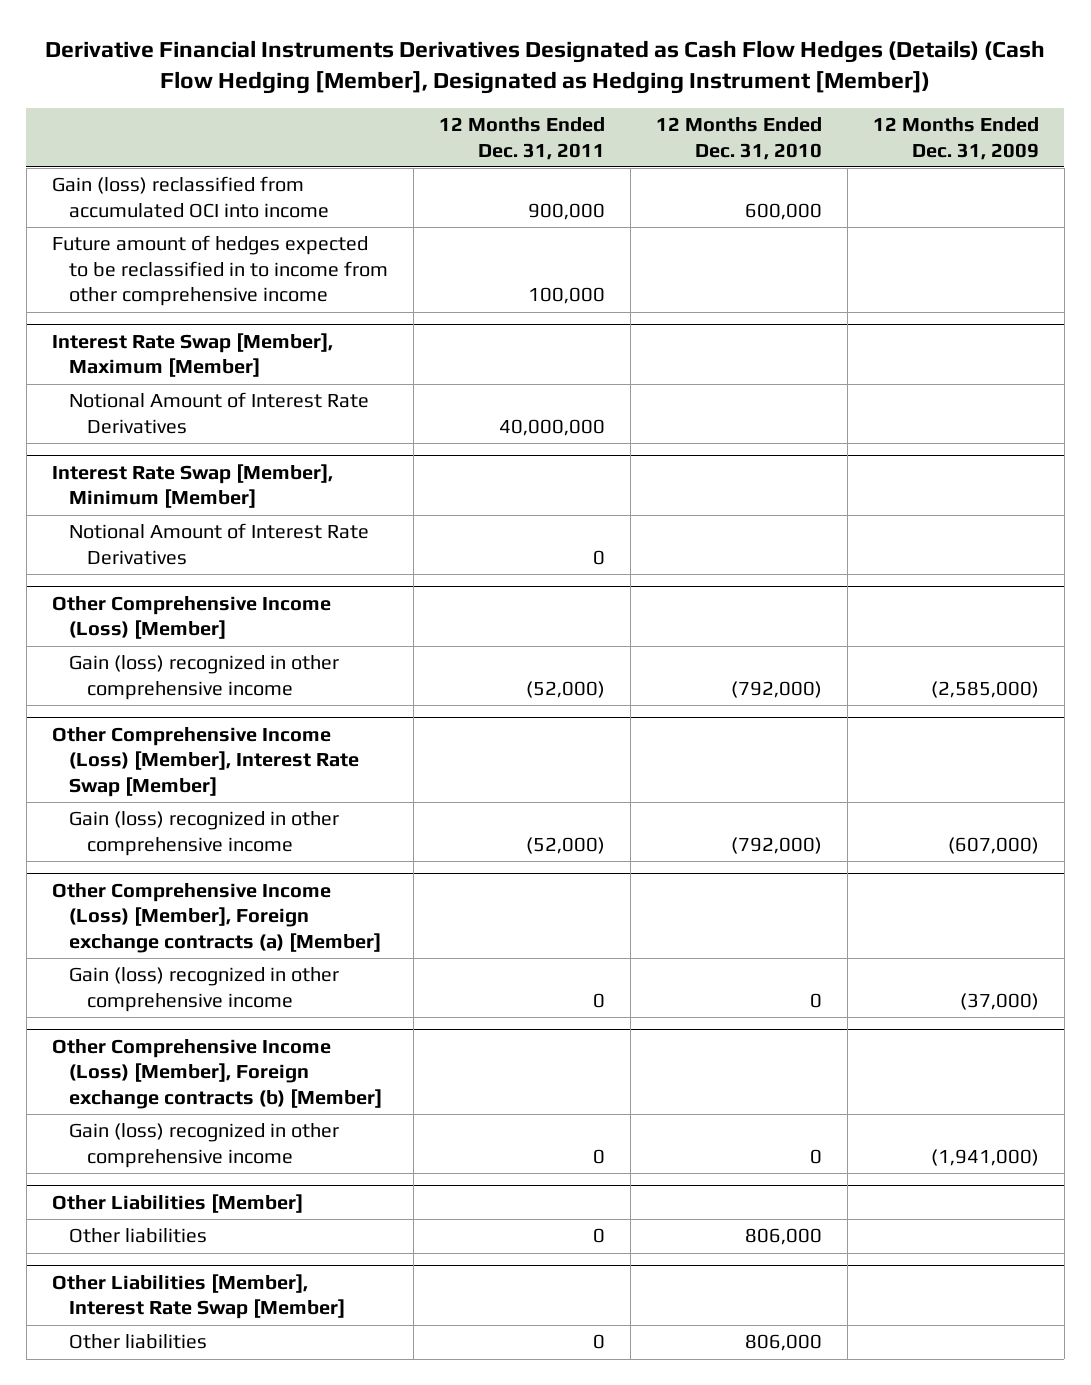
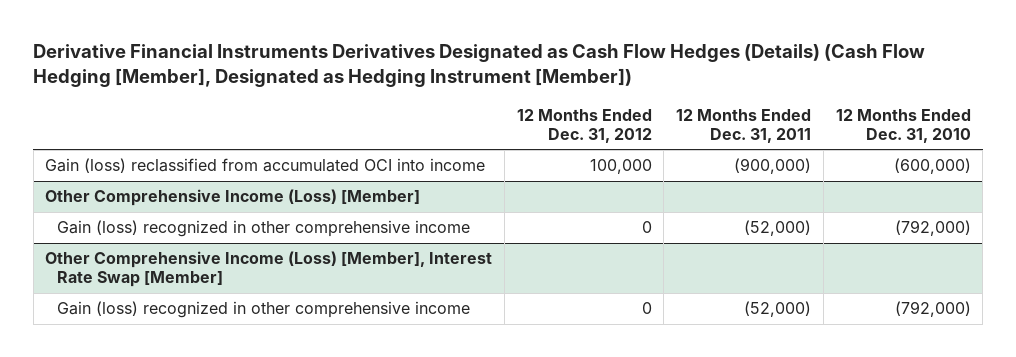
[872,117,1039,160] 12 Months Ended Dec. 31, 2009 -> none
none -> [516,108,652,143] 12 Months Ended Dec. 31, 2012
[51,235,389,307] Future amount of hedges expected to be reclassified in to income from other comprehensive income -> none
[51,333,333,378] Interest Rate Swap [Member], Maximum [Member] -> none
[69,392,370,434] Notional Amount of Interest Rate Derivatives -> none
[51,464,333,509] Interest Rate Swap [Member], Minimum [Member] -> none
[69,523,370,565] Notional Amount of Interest Rate Derivatives -> none
[528,202,606,220] 900,000 -> [734,158,812,175] (900,000)
[745,202,823,220] 600,000 -> [893,158,971,175] (600,000)
[51,883,382,953] Other Comprehensive Income (Loss) [Member], Foreign exchange contracts (a) [Member] -> none
[69,967,340,1012] Gain (loss) recognized in other comprehensive income -> none
[51,1039,383,1109] Other Comprehensive Income (Loss) [Member], Foreign exchange contracts (b) [Member] -> none
[69,1123,340,1168] Gain (loss) recognized in other comprehensive income -> none
[51,1194,303,1214] Other Liabilities [Member] -> none
[69,1228,208,1244] Other liabilities -> none
[51,1274,346,1320] Other Liabilities [Member], Interest Rate Swap [Member] -> none
[69,1334,208,1350] Other liabilities -> none

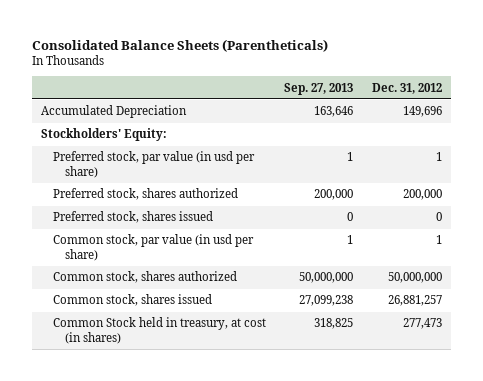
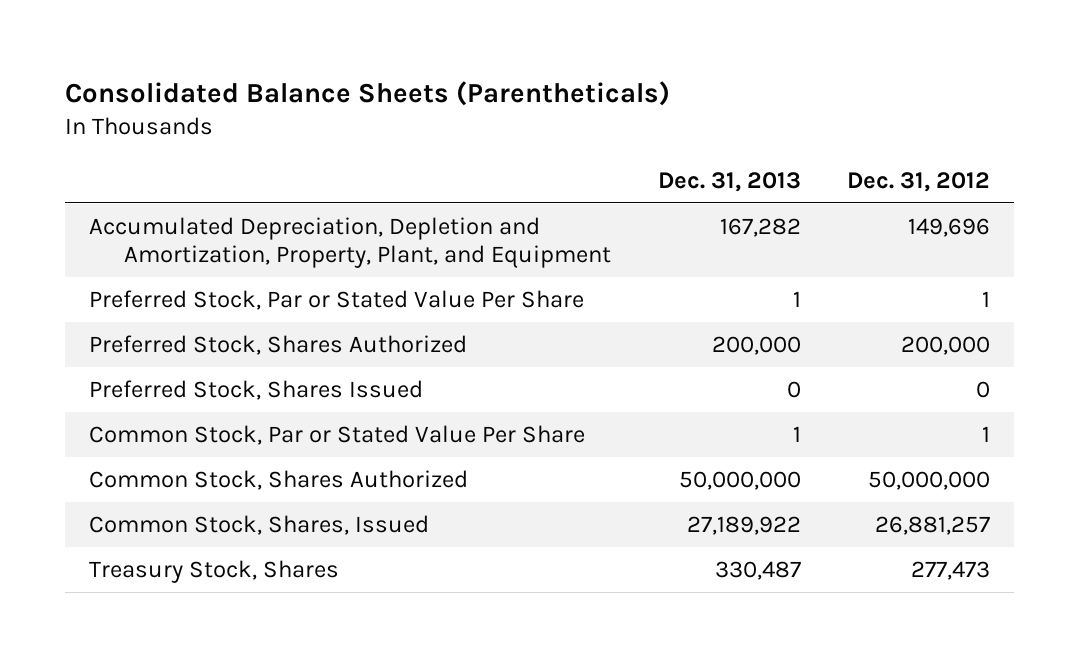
[284,82,354,95] Sep. 27, 2013 -> none
none -> [657,171,801,192] Dec. 31, 2013
[41,128,168,142] Stockholders' Equity: -> none
[41,105,188,119] Accumulated Depreciation -> [88,216,611,268] Accumulated Depreciation, Depletion and Amortization, Property, Plant, and Equipment
[53,151,256,178] Preferred stock, par value (in usd per share) -> [88,289,584,310] Preferred Stock, Par or Stated Value Per Share
[53,188,239,201] Preferred stock, shares authorized -> [88,334,467,355] Preferred Stock, Shares Authorized
[53,211,214,224] Preferred stock, shares issued -> [88,379,423,400] Preferred Stock, Shares Issued
[53,234,255,261] Common stock, par value (in usd per share) -> [88,424,585,445] Common Stock, Par or Stated Value Per Share
[53,271,238,284] Common stock, shares authorized -> [88,469,468,490] Common Stock, Shares Authorized
[53,294,213,307] Common stock, shares issued -> [88,514,429,535] Common Stock, Shares, Issued
[53,317,267,344] Common Stock held in treasury, at cost (in shares) -> [88,559,339,583] Treasury Stock, Shares

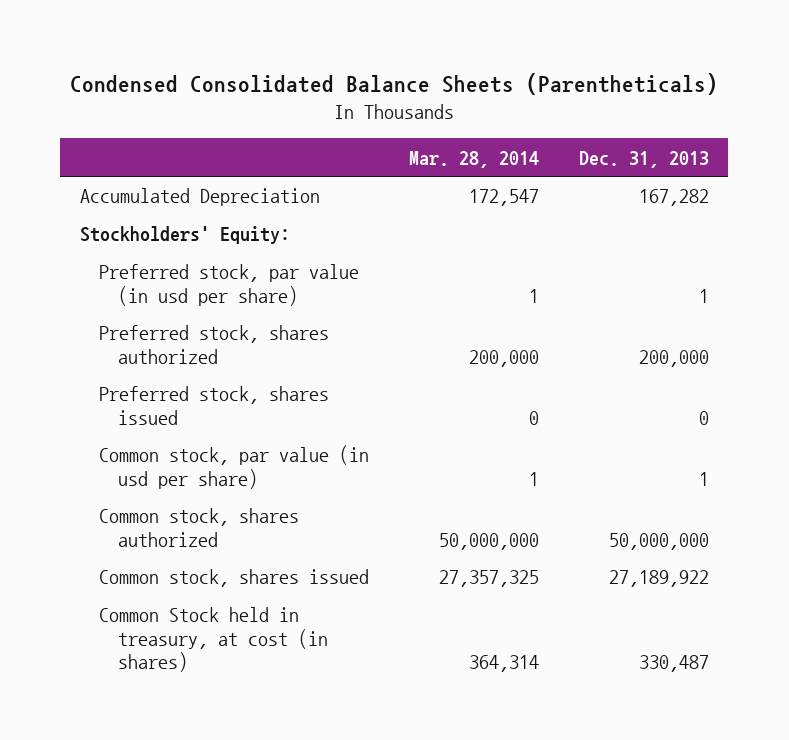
[65,81,671,107] Consolidated Balance Sheets (Parentheticals) -> [70,73,719,96] Condensed Consolidated Balance Sheets (Parentheticals)
[847,171,991,192] Dec. 31, 2012 -> none
none -> [408,150,539,168] Mar. 28, 2014
[88,216,611,268] Accumulated Depreciation, Depletion and Amortization, Property, Plant, and Equipment -> [80,188,321,207] Accumulated Depreciation
none -> [80,226,291,245] Stockholders' Equity:
[88,289,584,310] Preferred Stock, Par or Stated Value Per Share -> [99,264,360,306] Preferred stock, par value (in usd per share)
[88,334,467,355] Preferred Stock, Shares Authorized -> [99,325,330,364] Preferred stock, shares authorized
[88,379,423,400] Preferred Stock, Shares Issued -> [99,386,330,425] Preferred stock, shares issued
[88,424,585,445] Common Stock, Par or Stated Value Per Share -> [99,445,370,489] Common stock, par value (in usd per share)
[88,469,468,490] Common Stock, Shares Authorized -> [99,508,300,547] Common stock, shares authorized
[88,514,429,535] Common Stock, Shares, Issued -> [99,569,370,588] Common stock, shares issued
[88,559,339,583] Treasury Stock, Shares -> [99,607,329,672] Common Stock held in treasury, at cost (in shares)

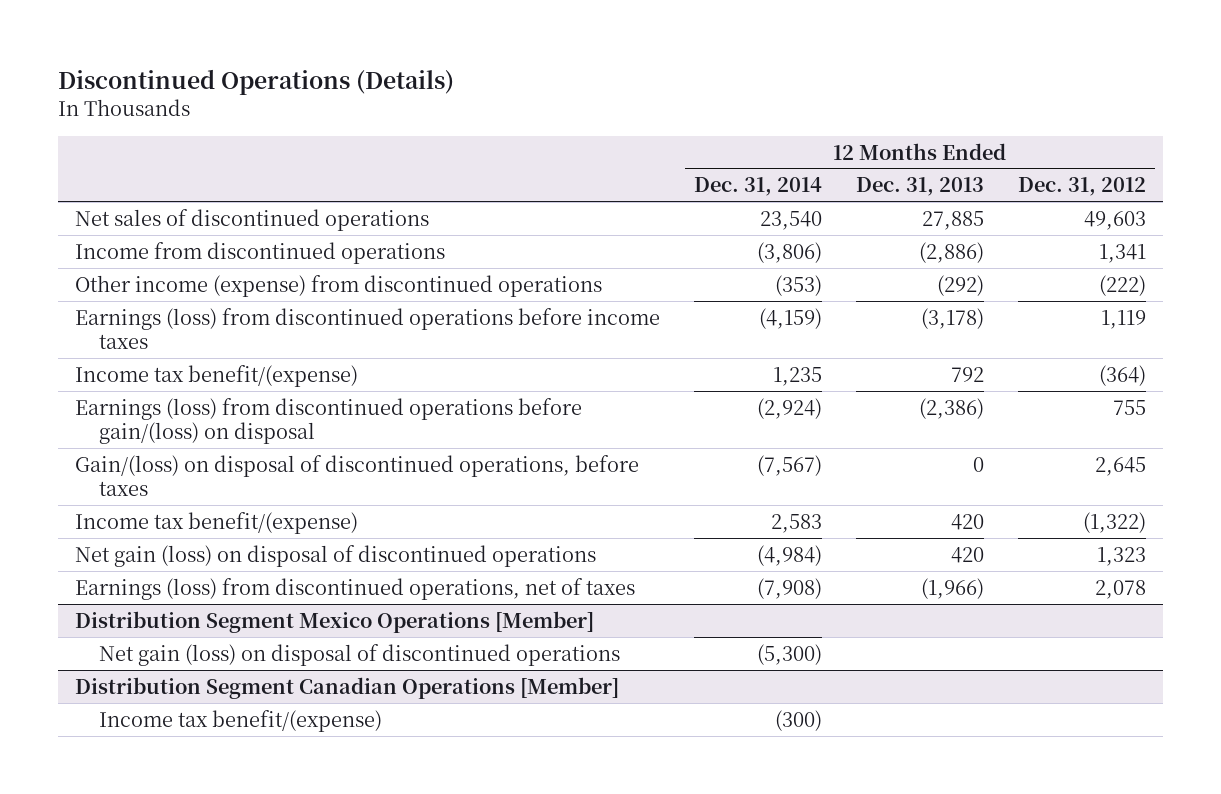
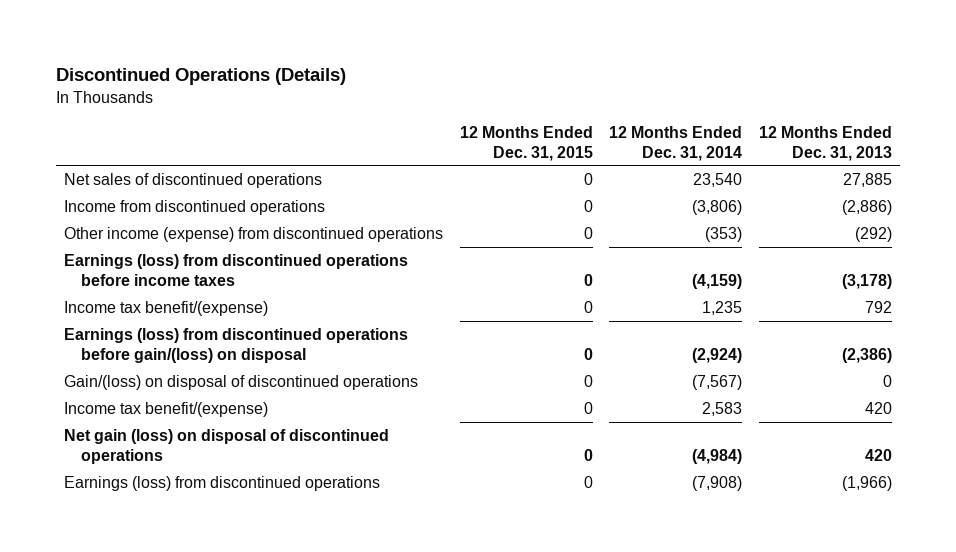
[1018,177,1147,197] Dec. 31, 2012 -> none
none -> [459,126,593,161] 12 Months Ended Dec. 31, 2015
[74,454,639,496] Gain/(loss) on disposal of discontinued operations, before taxes -> [64,375,419,391] Gain/(loss) on disposal of discontinued operations
[74,610,594,633] Distribution Segment Mexico Operations [Member] -> none
[98,643,620,666] Net gain (loss) on disposal of discontinued operations -> none
[74,676,619,699] Distribution Segment Canadian Operations [Member] -> none
[98,709,382,732] Income tax benefit/(expense) -> none
[74,577,635,600] Earnings (loss) from discontinued operations, net of taxes -> [64,476,381,492] Earnings (loss) from discontinued operations

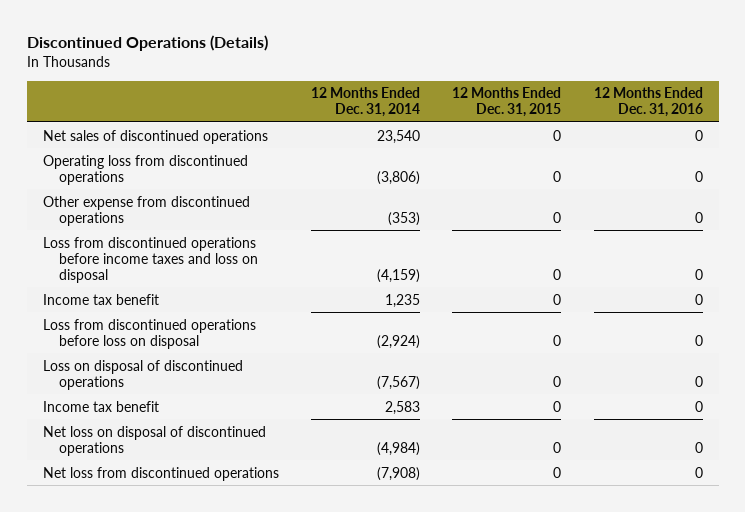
[759,126,893,161] 12 Months Ended Dec. 31, 2013 -> none
none -> [593,87,703,118] 12 Months Ended Dec. 31, 2016
[64,200,326,216] Income from discontinued operations -> [42,154,248,185] Operating loss from discontinued operations
[64,227,444,243] Other income (expense) from discontinued operations -> [42,195,250,226] Other expense from discontinued operations
[64,254,409,286] Earnings (loss) from discontinued operations before income taxes -> [42,236,258,283] Loss from discontinued operations before income taxes and loss on disposal
[64,301,269,317] Income tax benefit/(expense) -> [42,293,159,305] Income tax benefit
[64,328,409,363] Earnings (loss) from discontinued operations before gain/(loss) on disposal -> [42,318,256,349] Loss from discontinued operations before loss on disposal
[64,375,419,391] Gain/(loss) on disposal of discontinued operations -> [42,359,243,390] Loss on disposal of discontinued operations
[64,402,269,418] Income tax benefit/(expense) -> [42,400,159,412] Income tax benefit
[64,429,390,464] Net gain (loss) on disposal of discontinued operations -> [42,425,266,456] Net loss on disposal of discontinued operations
[64,476,381,492] Earnings (loss) from discontinued operations -> [42,466,279,481] Net loss from discontinued operations

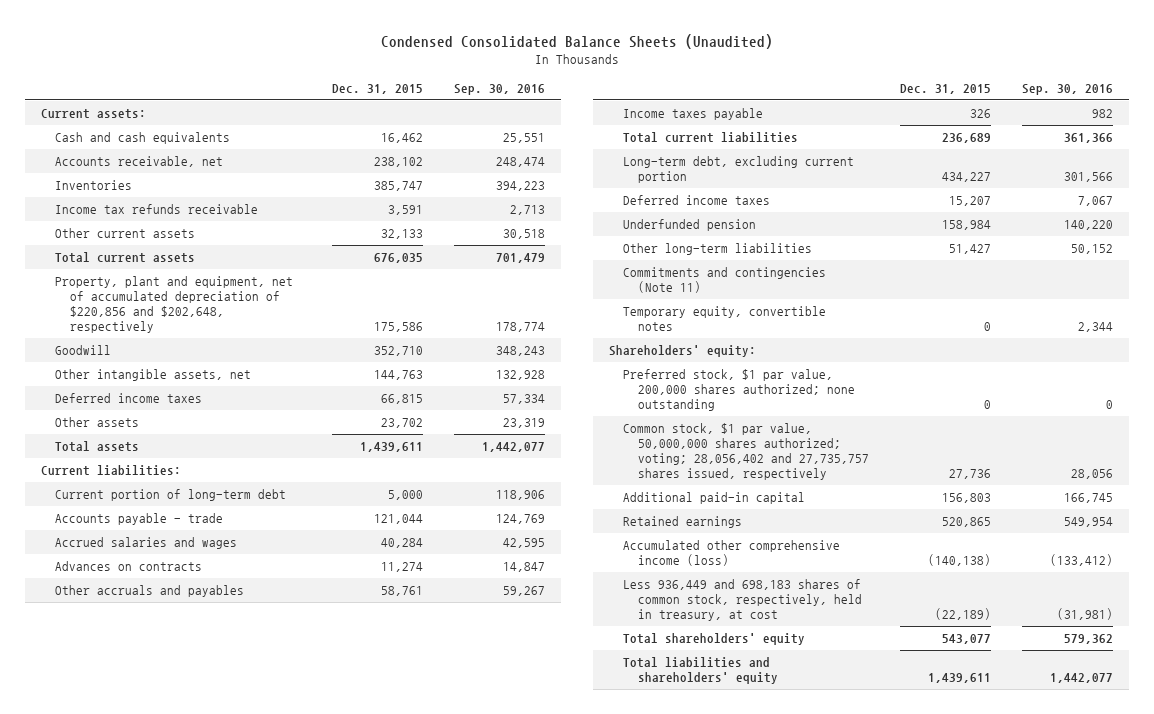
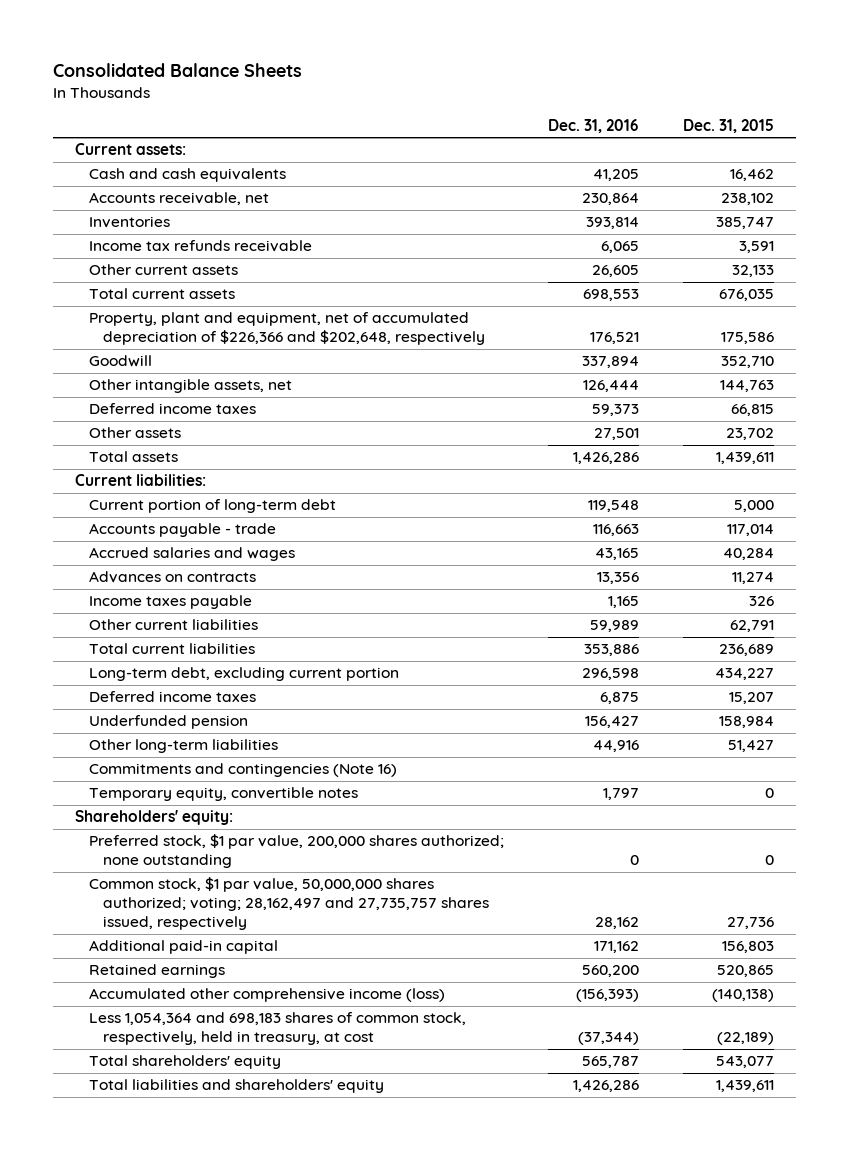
[381,33,774,49] Condensed Consolidated Balance Sheets (Unaudited) -> [52,63,302,78] Consolidated Balance Sheets
[454,84,546,96] Sep. 30, 2016 -> none
none -> [548,118,640,133] Dec. 31, 2016
[55,276,294,334] Property, plant and equipment, net of accumulated depreciation of $220,856 and $202,648, respectively -> [89,312,486,346] Property, plant and equipment, net of accumulated depreciation of $226,366 and $202,648, respectively
[374,514,424,525] 121,044 -> [727,524,775,537] 117,014
[55,585,245,598] Other accruals and payables -> none
none -> [89,619,259,631] Other current liabilities
[623,267,827,294] Commitments and contingencies (Note 11) -> [89,763,398,778] Commitments and contingencies (Note 16)
[623,423,869,481] Common stock, $1 par value, 50,000,000 shares authorized; voting; 28,056,402 and 27,735,757 shares issued, respectively -> [89,877,490,931] Common stock, $1 par value, 50,000,000 shares authorized; voting; 28,162,497 and 27,735,757 shares issued, respectively
[623,579,862,622] Less 936,449 and 698,183 shares of common stock, respectively, held in treasury, at cost -> [89,1012,467,1046] Less 1,054,364 and 698,183 shares of common stock, respectively, held in treasury, at cost

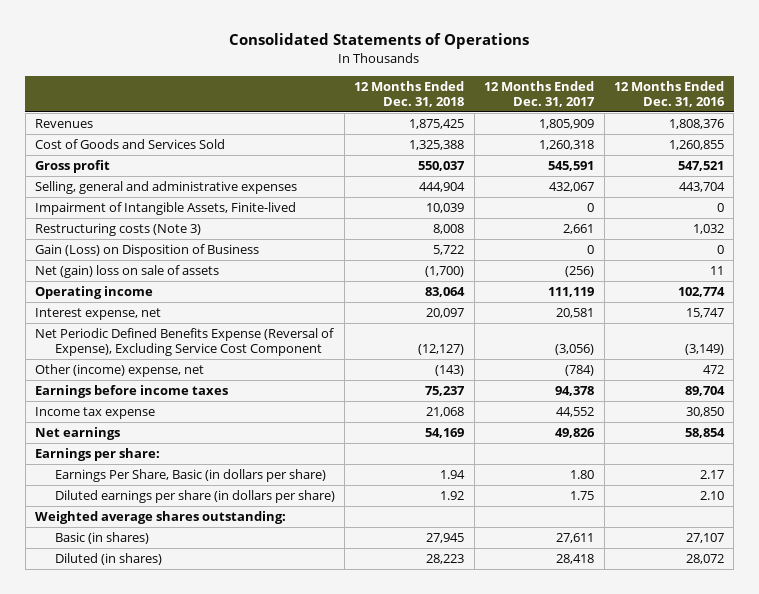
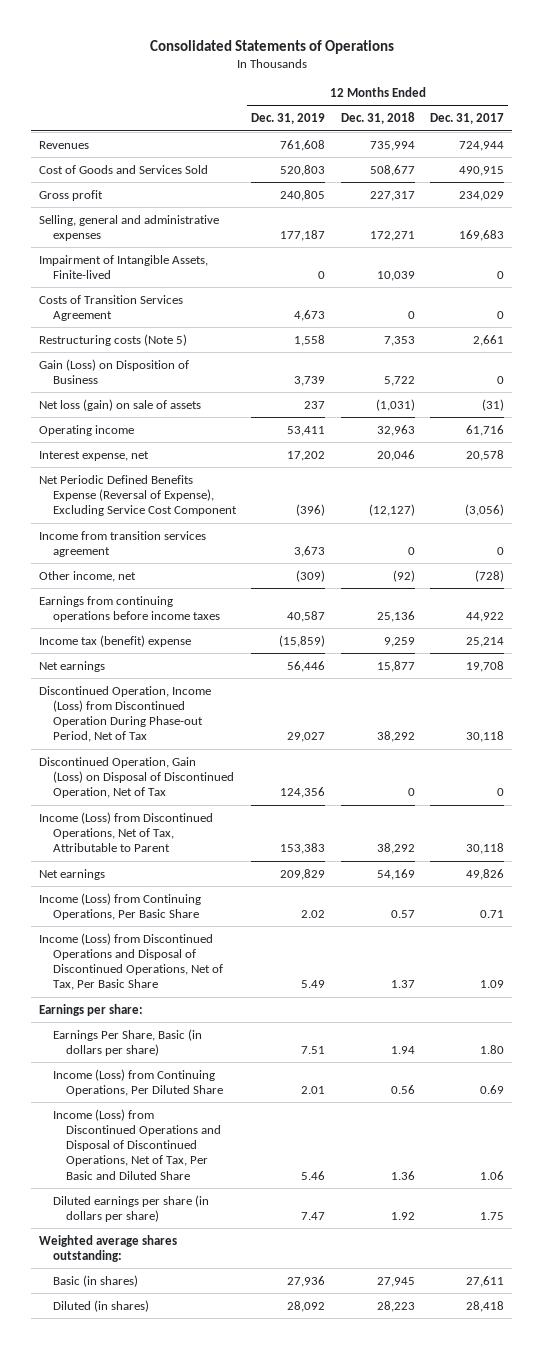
[613,80,725,108] 12 Months Ended Dec. 31, 2016 -> none
none -> [251,112,326,124] Dec. 31, 2019
[409,119,465,130] 1,875,425 -> [369,140,415,151] 735,994
[539,119,595,130] 1,805,909 -> [459,140,505,151] 724,944
[409,140,465,151] 1,325,388 -> [369,164,415,176] 508,677
[539,140,595,151] 1,260,318 -> [459,165,505,176] 490,915
[418,161,466,172] 550,037 -> [369,190,415,201] 227,317
[548,161,595,172] 545,591 -> [459,190,505,201] 234,029
[419,182,466,193] 444,904 -> [369,230,415,241] 172,271
[549,182,595,193] 432,067 -> [459,229,505,241] 169,683
none -> [39,294,184,321] Costs of Transition Services Agreement
[35,223,202,237] Restructuring costs (Note 3) -> [39,333,188,346] Restructuring costs (Note 5)
[433,224,465,235] 8,008 -> [383,335,415,346] 7,353
[35,265,220,279] Net (gain) loss on sale of assets -> [39,398,202,411] Net loss (gain) on sale of assets
[425,266,465,278] (1,700) -> [375,398,415,411] (1,031)
[565,266,595,278] (256) -> [482,398,505,411] (31)
[425,287,466,298] 83,064 -> [376,424,415,436] 32,963
[548,287,595,298] 111,119 -> [466,424,505,436] 61,716
[426,308,465,319] 20,097 -> [376,449,415,461] 20,046
[556,308,595,319] 20,581 -> [466,449,505,461] 20,578
none -> [39,530,207,557] Income from transition services agreement
[35,364,205,378] Other (income) expense, net -> [39,570,137,582] Other income, net
[435,365,465,377] (143) -> [392,569,415,582] (92)
[565,365,595,377] (784) -> [475,569,505,582] (728)
[35,385,229,399] Earnings before income taxes -> [39,595,220,622] Earnings from continuing operations before income taxes
[425,386,466,397] 75,237 -> [376,610,415,622] 25,136
[555,386,595,397] 94,378 -> [466,611,505,622] 44,922
[35,407,156,420] Income tax expense -> [39,634,192,647] Income tax (benefit) expense
[426,407,465,418] 21,068 -> [383,636,415,647] 9,259
[556,407,595,418] 44,552 -> [466,636,505,647] 25,214
none -> [39,660,106,672] Net earnings
none -> [39,685,212,743] Discontinued Operation, Income (Loss) from Discontinued Operation During Phase-out Period, Net of Tax
none -> [39,756,234,799] Discontinued Operation, Gain (Loss) on Disposal of Discontinued Operation, Net of Tax
none -> [39,811,214,853] Income (Loss) from Discontinued Operations, Net of Tax, Attributable to Parent
none -> [39,892,202,920] Income (Loss) from Continuing Operations, Per Basic Share
none -> [39,932,223,991] Income (Loss) from Discontinued Operations and Disposal of Discontinued Operations, Net of Tax, Per Basic Share
none -> [52,1068,223,1096] Income (Loss) from Continuing Operations, Per Diluted Share
none -> [52,1108,221,1180] Income (Loss) from Discontinued Operations and Disposal of Discontinued Operations, Net of Tax, Per Basic and Diluted Share

